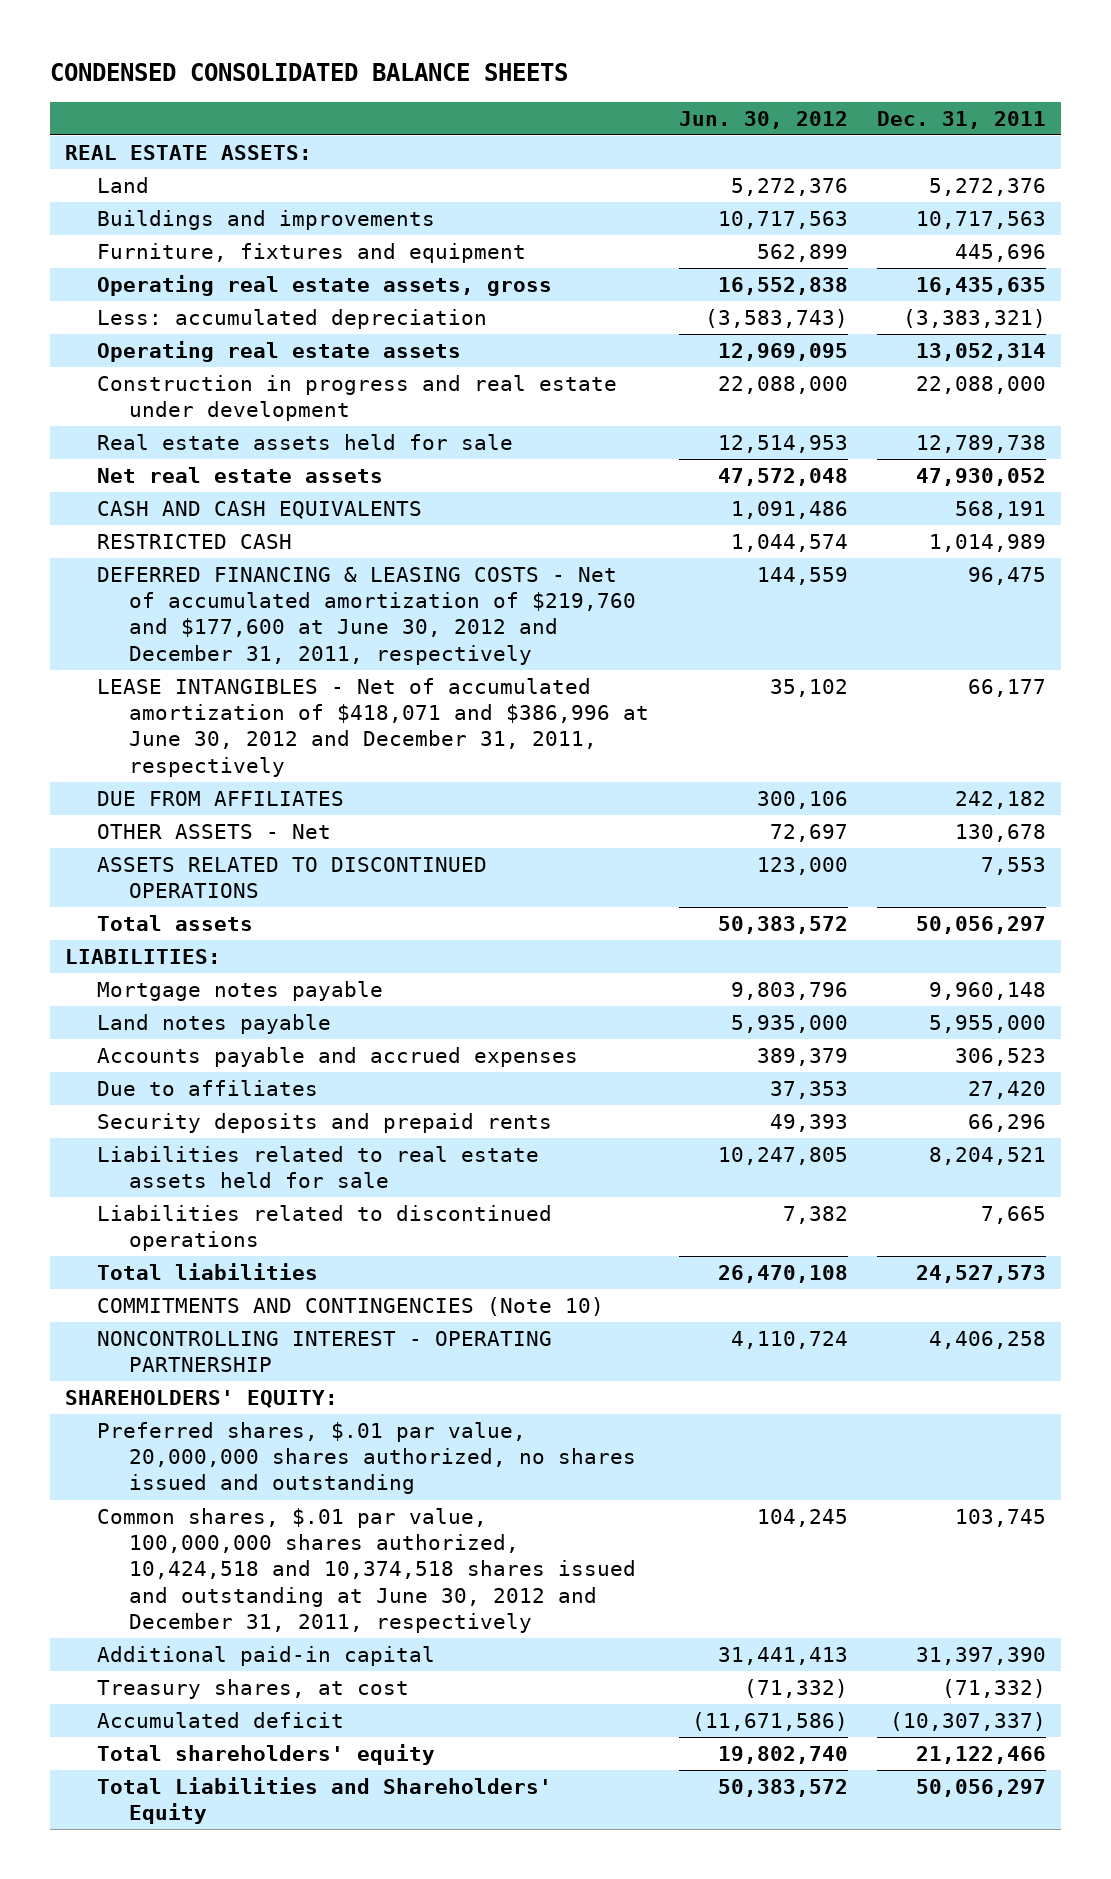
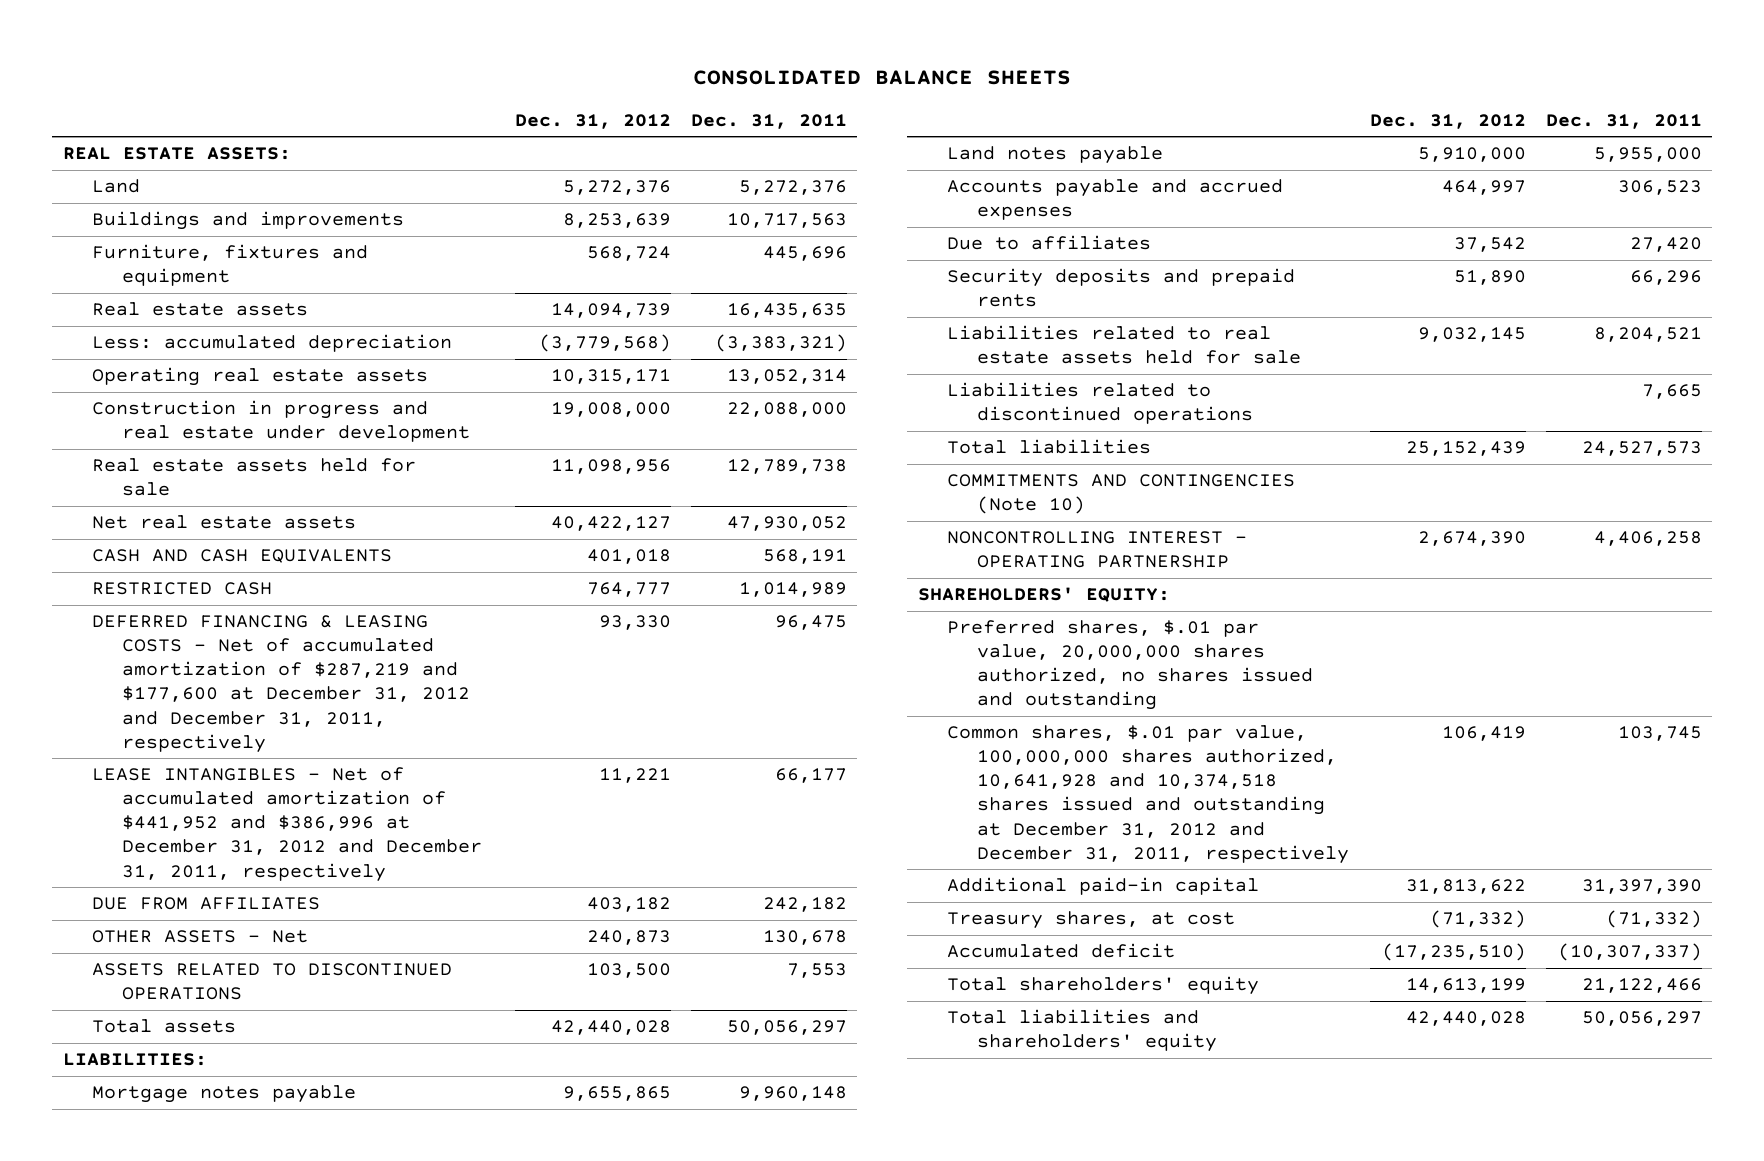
[49,63,568,82] CONDENSED CONSOLIDATED BALANCE SHEETS -> [693,69,1072,85] CONSOLIDATED BALANCE SHEETS
[678,110,848,129] Jun. 30, 2012 -> none
none -> [514,113,671,129] Dec. 31, 2012
[96,275,552,297] Operating real estate assets, gross -> [92,302,309,317] Real estate assets
[96,567,637,665] DEFERRED FINANCING & LEASING COSTS - Net of accumulated amortization of $219,760 and $177,600 at June 30, 2012 and December 31, 2011, respectively -> [92,615,471,753] DEFERRED FINANCING & LEASING COSTS - Net of accumulated amortization of $287,219 and $177,600 at December 31, 2012 and December 31, 2011, respectively
[96,678,650,777] LEASE INTANGIBLES - Net of accumulated amortization of $418,071 and $386,996 at June 30, 2012 and December 31, 2011, respectively -> [92,767,483,882] LEASE INTANGIBLES - Net of accumulated amortization of $441,952 and $386,996 at December 31, 2012 and December 31, 2011, respectively
[96,1508,637,1633] Common shares, $.01 par value, 100,000,000 shares authorized, 10,424,518 and 10,374,518 shares issued and outstanding at June 30, 2012 and December 31, 2011, respectively -> [947,725,1350,864] Common shares, $.01 par value, 100,000,000 shares authorized, 10,641,928 and 10,374,518 shares issued and outstanding at December 31, 2012 and December 31, 2011, respectively
[96,1777,552,1825] Total Liabilities and Shareholders' Equity -> [947,1009,1218,1053] Total liabilities and shareholders' equity

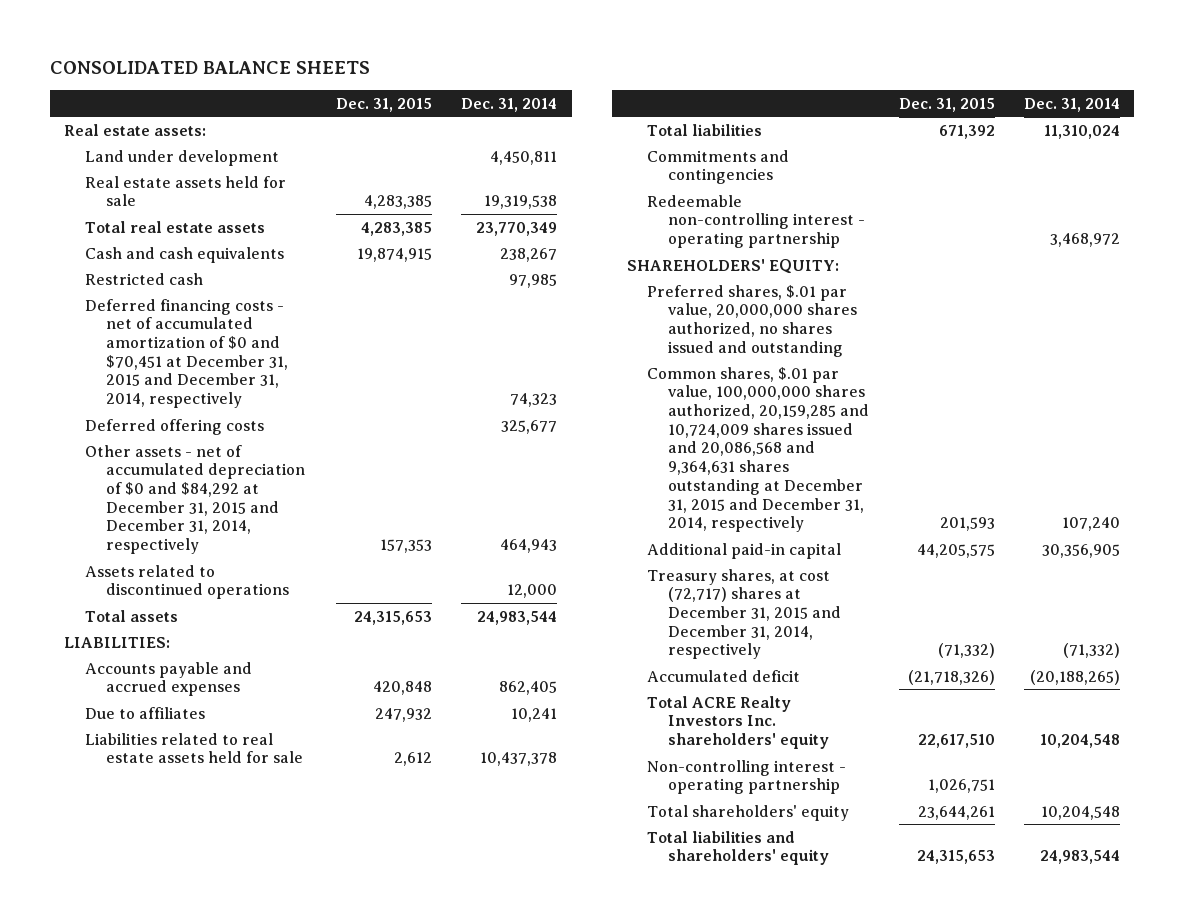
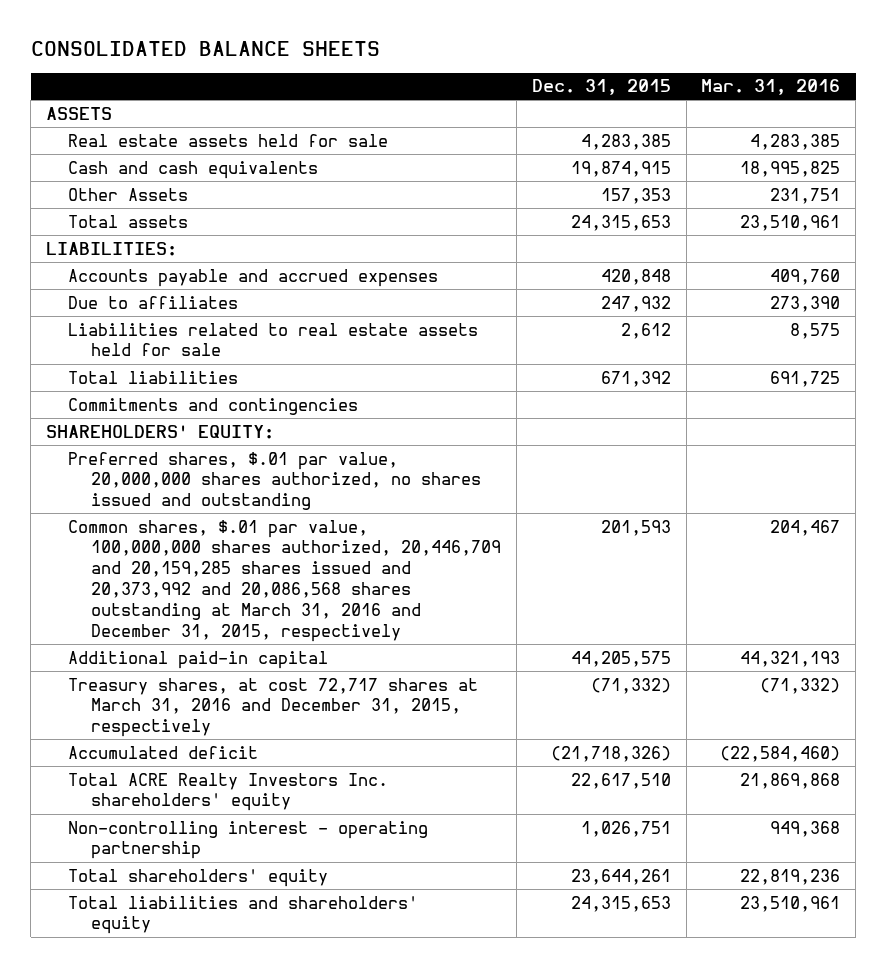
[461,97,558,112] Dec. 31, 2014 -> none
none -> [701,79,841,96] Mar. 31, 2016
[64,123,207,136] Real estate assets: -> none
[85,149,280,166] Land under development -> none
none -> [45,106,112,120] ASSETS
[85,220,266,233] Total real estate assets -> none
[85,272,204,285] Restricted cash -> none
[85,298,288,409] Deferred financing costs - net of accumulated amortization of $0 and $70,451 at December 31, 2015 and December 31, 2014, respectively -> none
[85,418,265,435] Deferred offering costs -> none
[85,564,289,600] Assets related to discontinued operations -> none
[85,444,305,555] Other assets - net of accumulated depreciation of $0 and $84,292 at December 31, 2015 and December 31, 2014, respectively -> [68,187,189,201] Other Assets
[647,194,866,249] Redeemable non-controlling interest - operating partnership -> none
[647,366,870,533] Common shares, $.01 par value, 100,000,000 shares authorized, 20,159,285 and 10,724,009 shares issued and 20,086,568 and 9,364,631 shares outstanding at December 31, 2015 and December 31, 2014, respectively -> [68,519,501,643] Common shares, $.01 par value, 100,000,000 shares authorized, 20,446,709 and 20,159,285 shares issued and 20,373,992 and 20,086,568 shares outstanding at March 31, 2016 and December 31, 2015, respectively
[647,568,842,660] Treasury shares, at cost (72,717) shares at December 31, 2015 and December 31, 2014, respectively -> [68,677,479,738] Treasury shares, at cost 72,717 shares at March 31, 2016 and December 31, 2015, respectively

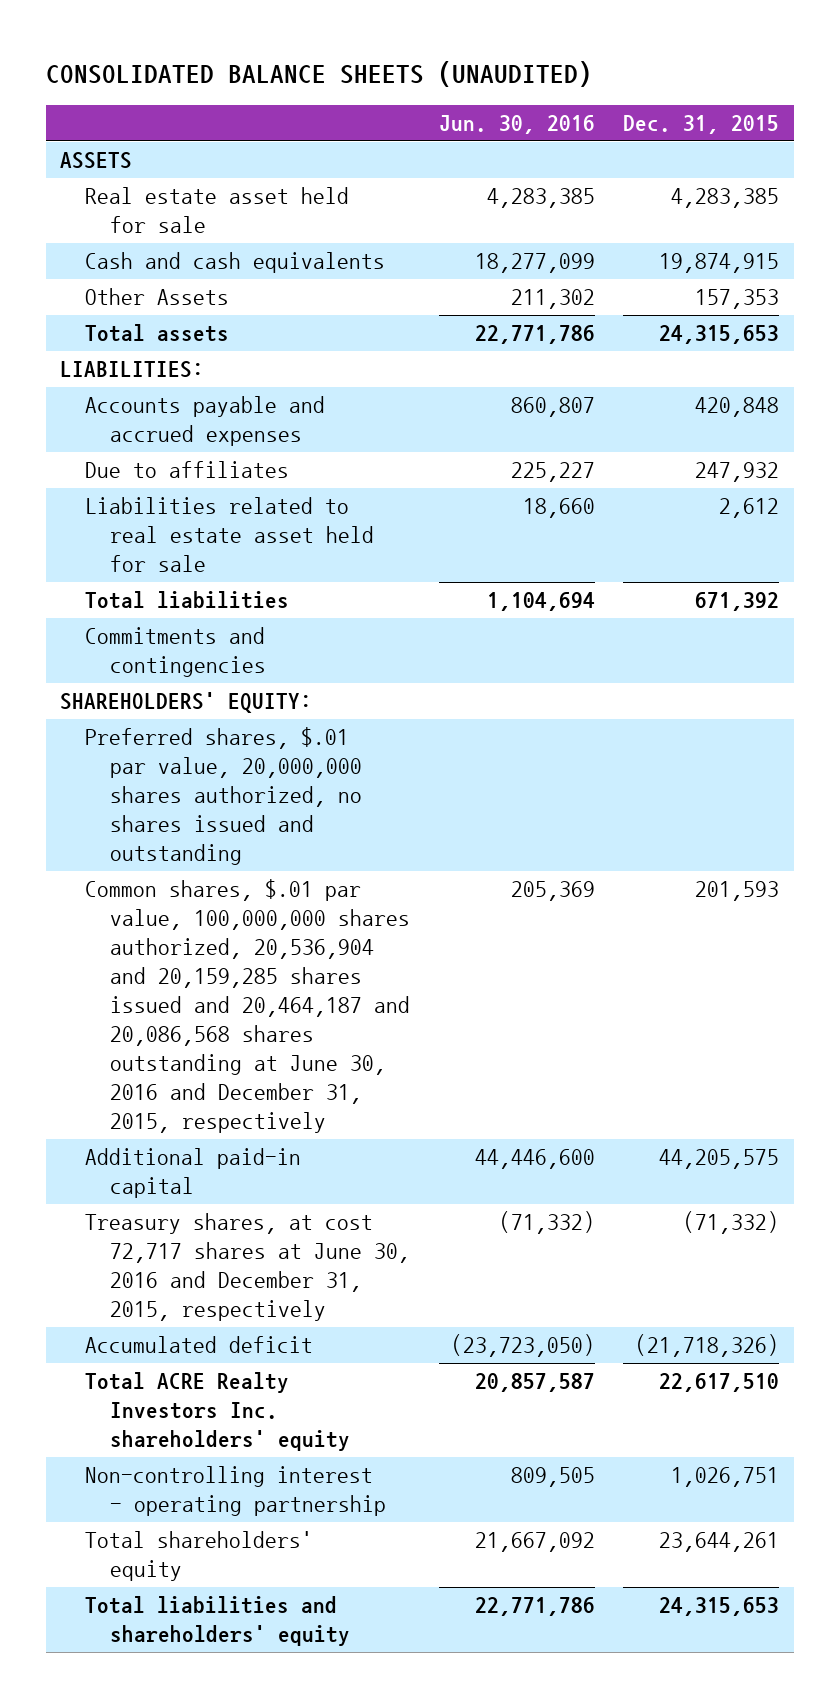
[30,41,380,57] CONSOLIDATED BALANCE SHEETS -> [45,60,592,87] CONSOLIDATED BALANCE SHEETS (UNAUDITED)
[701,79,841,96] Mar. 31, 2016 -> none
none -> [438,115,595,135] Jun. 30, 2016
[68,133,389,147] Real estate assets held for sale -> [84,187,349,234] Real estate asset held for sale
[68,322,479,357] Liabilities related to real estate assets held for sale -> [84,497,374,573] Liabilities related to real estate asset held for sale
[68,519,501,643] Common shares, $.01 par value, 100,000,000 shares authorized, 20,446,709 and 20,159,285 shares issued and 20,373,992 and 20,086,568 shares outstanding at March 31, 2016 and December 31, 2015, respectively -> [84,879,410,1134] Common shares, $.01 par value, 100,000,000 shares authorized, 20,536,904 and 20,159,285 shares issued and 20,464,187 and 20,086,568 shares outstanding at June 30, 2016 and December 31, 2015, respectively
[68,677,479,738] Treasury shares, at cost 72,717 shares at March 31, 2016 and December 31, 2015, respectively -> [84,1213,410,1322] Treasury shares, at cost 72,717 shares at June 30, 2016 and December 31, 2015, respectively

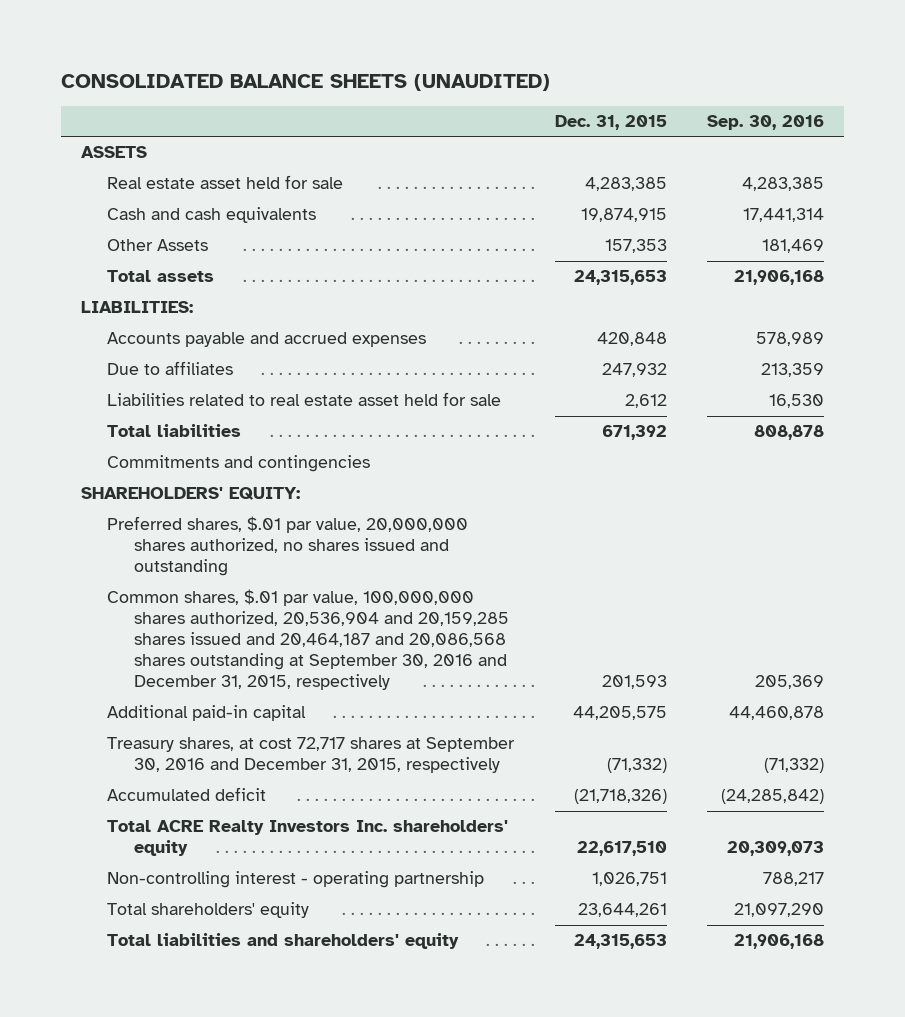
[438,115,595,135] Jun. 30, 2016 -> none
none -> [707,115,825,131] Sep. 30, 2016
[84,879,410,1134] Common shares, $.01 par value, 100,000,000 shares authorized, 20,536,904 and 20,159,285 shares issued and 20,464,187 and 20,086,568 shares outstanding at June 30, 2016 and December 31, 2015, respectively -> [107,589,509,691] Common shares, $.01 par value, 100,000,000 shares authorized, 20,536,904 and 20,159,285 shares issued and 20,464,187 and 20,086,568 shares outstanding at September 30, 2016 and December 31, 2015, respectively
[84,1213,410,1322] Treasury shares, at cost 72,717 shares at June 30, 2016 and December 31, 2015, respectively -> [107,737,516,774] Treasury shares, at cost 72,717 shares at September 30, 2016 and December 31, 2015, respectively

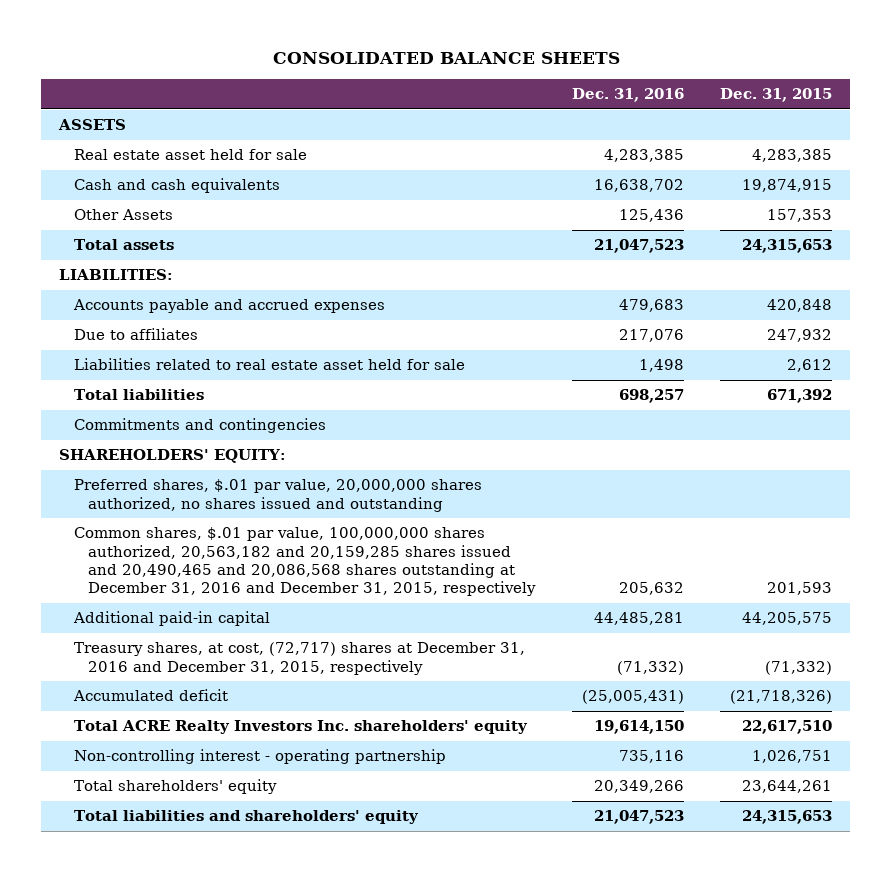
[60,74,550,92] CONSOLIDATED BALANCE SHEETS (UNAUDITED) -> [272,52,620,65] CONSOLIDATED BALANCE SHEETS
[707,115,825,131] Sep. 30, 2016 -> none
none -> [571,88,684,103] Dec. 31, 2016
[107,589,509,691] Common shares, $.01 par value, 100,000,000 shares authorized, 20,536,904 and 20,159,285 shares issued and 20,464,187 and 20,086,568 shares outstanding at September 30, 2016 and December 31, 2015, respectively -> [73,527,537,597] Common shares, $.01 par value, 100,000,000 shares authorized, 20,563,182 and 20,159,285 shares issued and 20,490,465 and 20,086,568 shares outstanding at December 31, 2016 and December 31, 2015, respectively
[107,737,516,774] Treasury shares, at cost 72,717 shares at September 30, 2016 and December 31, 2015, respectively -> [73,642,525,675] Treasury shares, at cost, (72,717) shares at December 31, 2016 and December 31, 2015, respectively

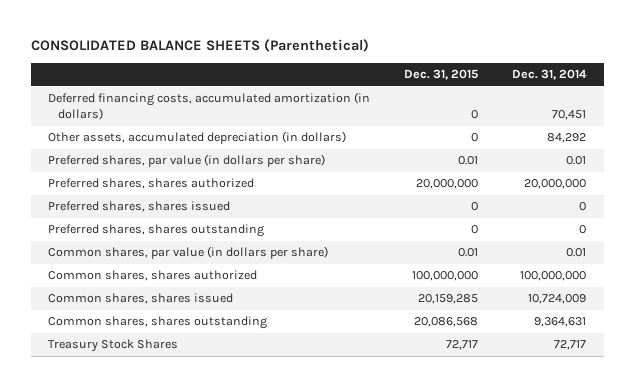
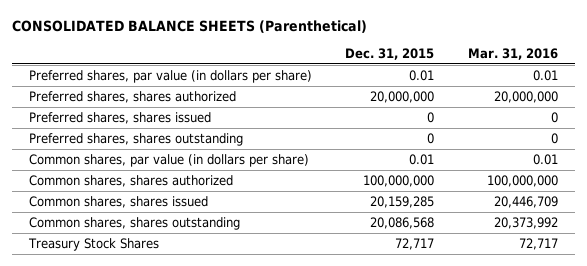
[512,69,588,81] Dec. 31, 2014 -> none
none -> [468,47,559,60] Mar. 31, 2016
[47,92,370,121] Deferred financing costs, accumulated amortization (in dollars) -> none
[47,131,346,145] Other assets, accumulated depreciation (in dollars) -> none

